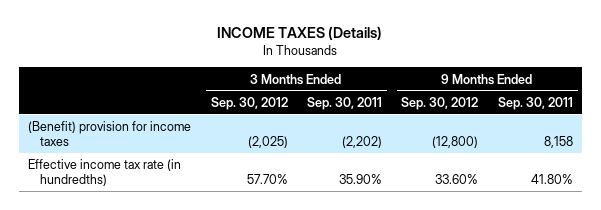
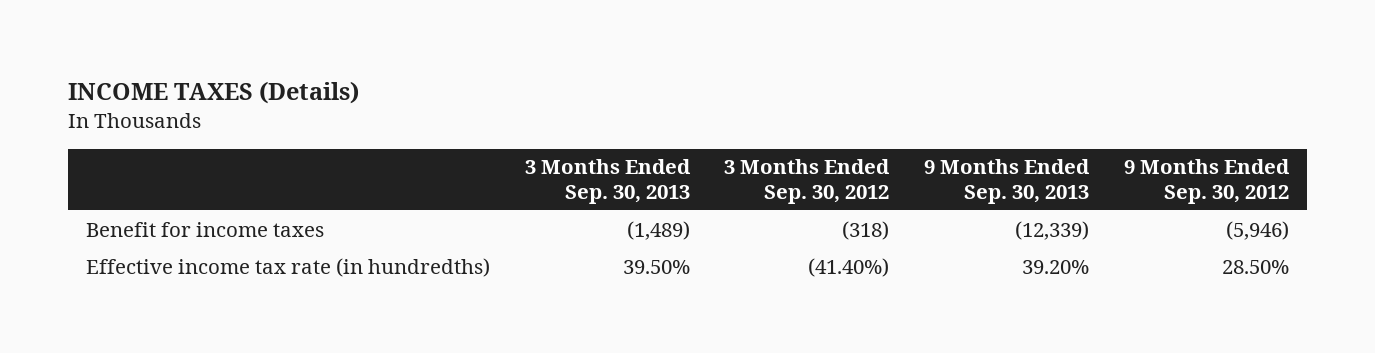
[306,96,382,110] Sep. 30, 2011 -> none
[497,96,573,110] Sep. 30, 2011 -> none
none -> [524,159,691,204] 3 Months Ended Sep. 30, 2013
none -> [924,159,1091,204] 9 Months Ended Sep. 30, 2013
[28,121,192,146] (Benefit) provision for income taxes -> [85,221,324,237] Benefit for income taxes
[247,135,288,148] (2,025) -> [842,220,890,240] (318)
[432,135,479,148] (12,800) -> [1226,220,1290,240] (5,946)
[246,173,288,184] 57.70% -> [808,257,890,277] (41.40%)
[435,173,479,184] 33.60% -> [1222,259,1290,274] 28.50%

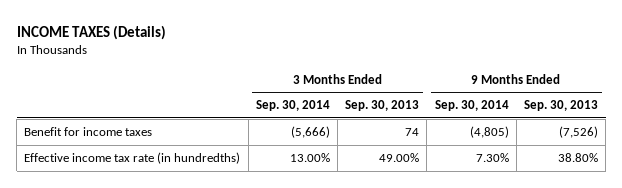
[724,159,891,204] 3 Months Ended Sep. 30, 2012 -> none
[1124,159,1291,204] 9 Months Ended Sep. 30, 2012 -> none
none -> [255,100,330,112] Sep. 30, 2014
none -> [434,100,509,112] Sep. 30, 2014
[626,220,690,240] (1,489) -> [405,127,420,136] 74
[1015,220,1090,240] (12,339) -> [558,125,598,138] (7,526)
[622,259,690,274] 39.50% -> [379,152,420,162] 49.00%
[1022,259,1090,274] 39.20% -> [557,152,598,162] 38.80%

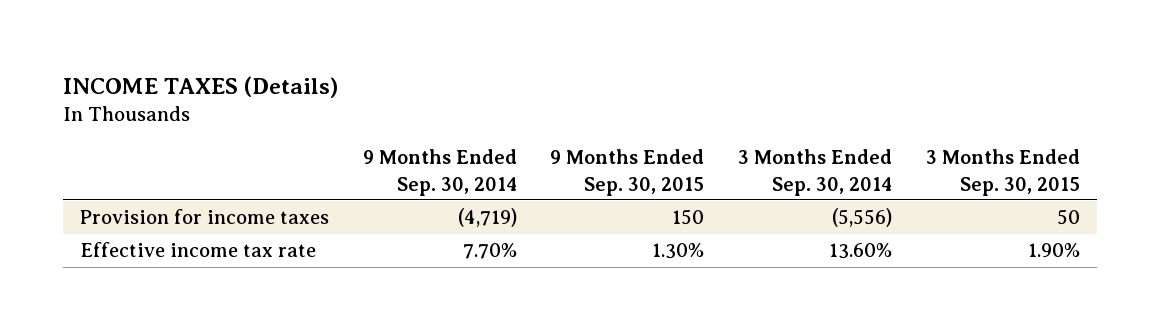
[345,100,420,112] Sep. 30, 2013 -> none
[523,100,598,112] Sep. 30, 2013 -> none
none -> [550,149,705,196] 9 Months Ended Sep. 30, 2015
none -> [926,149,1081,196] 3 Months Ended Sep. 30, 2015
[24,126,153,136] Benefit for income taxes -> [79,209,329,225] Provision for income taxes
[290,125,330,138] (5,666) -> [832,208,893,228] (5,556)
[469,125,509,138] (4,805) -> [457,208,517,228] (4,719)
[24,151,241,164] Effective income tax rate (in hundredths) -> [79,242,316,258] Effective income tax rate
[289,152,330,162] 13.00% -> [829,243,893,260] 13.60%
[475,152,509,162] 7.30% -> [462,243,517,260] 7.70%

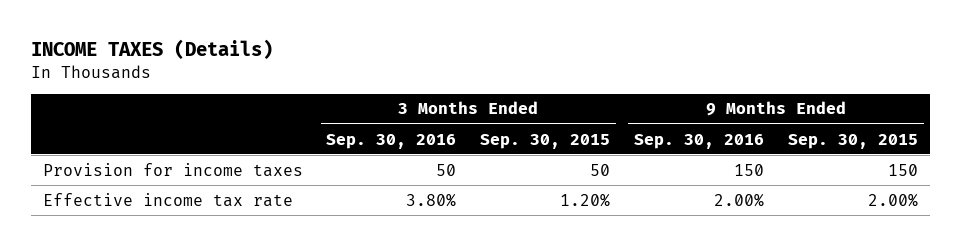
[362,149,517,196] 9 Months Ended Sep. 30, 2014 -> none
[738,149,893,196] 3 Months Ended Sep. 30, 2014 -> none
none -> [326,133,457,149] Sep. 30, 2016
none -> [634,133,765,149] Sep. 30, 2016
[652,243,705,260] 1.30% -> [868,192,919,207] 2.00%
[1028,243,1081,258] 1.90% -> [560,192,611,207] 1.20%

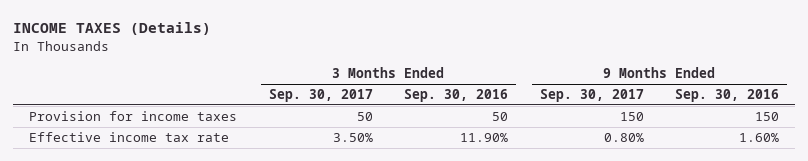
[480,133,611,149] Sep. 30, 2015 -> none
[788,133,919,149] Sep. 30, 2015 -> none
none -> [268,89,373,103] Sep. 30, 2017
none -> [539,89,644,103] Sep. 30, 2017
[406,192,457,207] 3.80% -> [460,132,509,142] 11.90%
[714,192,765,207] 2.00% -> [739,132,780,142] 1.60%

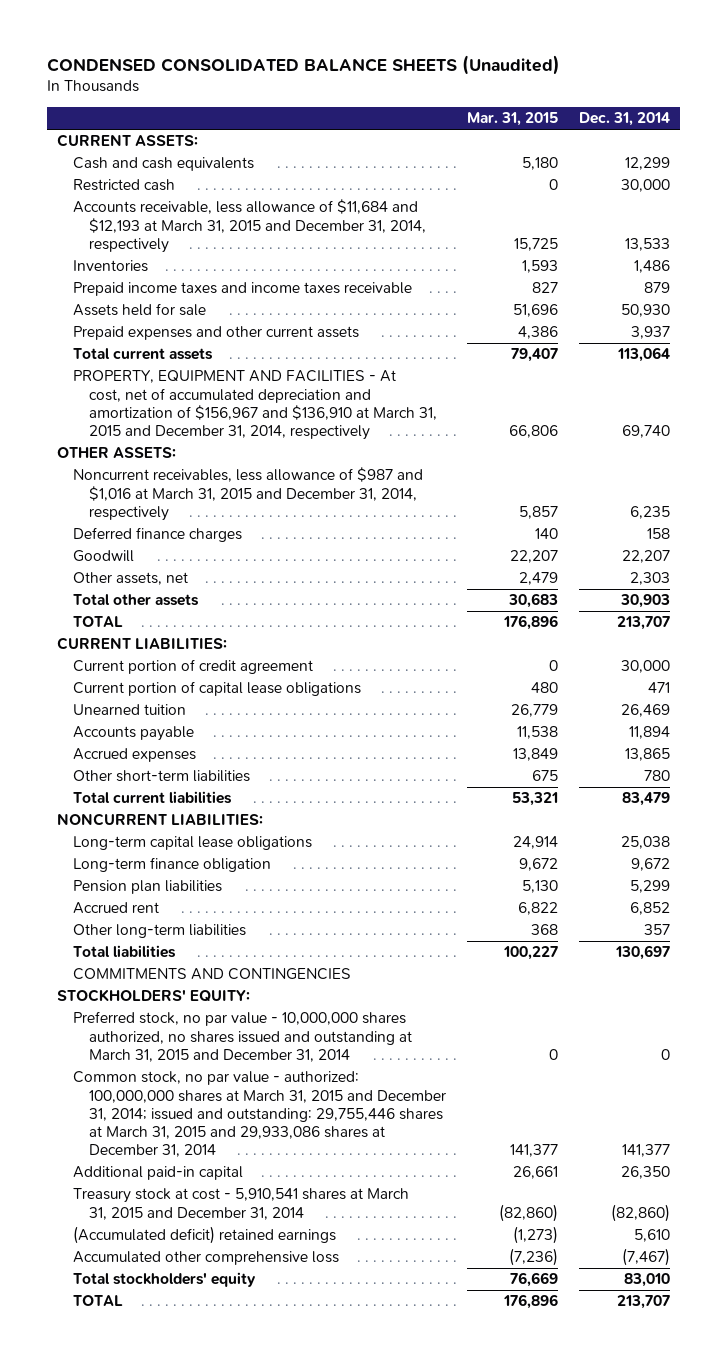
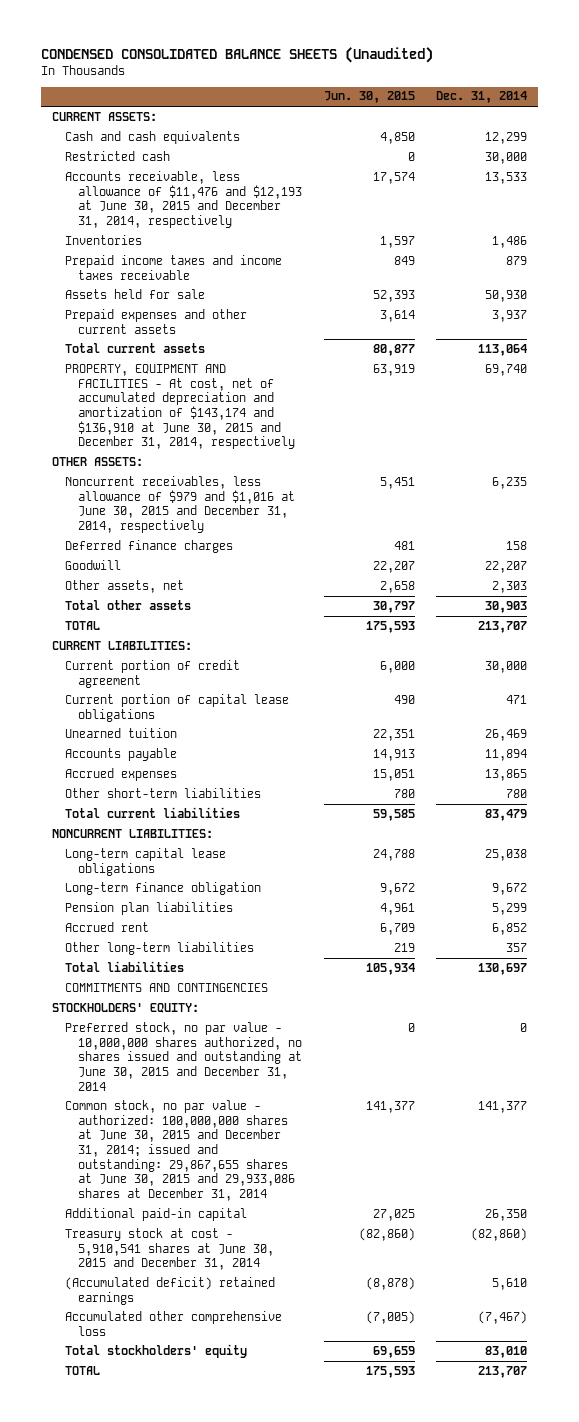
[467,112,559,127] Mar. 31, 2015 -> none
none -> [323,91,415,104] Jun. 30, 2015
[73,199,427,253] Accounts receivable, less allowance of $11,684 and $12,193 at March 31, 2015 and December 31, 2014, respectively -> [64,170,303,228] Accounts receivable, less allowance of $11,476 and $12,193 at June 30, 2015 and December 31, 2014, respectively
[73,370,438,440] PROPERTY, EQUIPMENT AND FACILITIES - At cost, net of accumulated depreciation and amortization of $156,967 and $136,910 at March 31, 2015 and December 31, 2014, respectively -> [64,363,296,450] PROPERTY, EQUIPMENT AND FACILITIES - At cost, net of accumulated depreciation and amortization of $143,174 and $136,910 at June 30, 2015 and December 31, 2014, respectively
[73,467,424,521] Noncurrent receivables, less allowance of $987 and $1,016 at March 31, 2015 and December 31, 2014, respectively -> [64,475,296,533] Noncurrent receivables, less allowance of $979 and $1,016 at June 30, 2015 and December 31, 2014, respectively
[73,1011,413,1062] Preferred stock, no par value - 10,000,000 shares authorized, no shares issued and outstanding at March 31, 2015 and December 31, 2014 -> [64,1021,303,1091] Preferred stock, no par value - 10,000,000 shares authorized, no shares issued and outstanding at June 30, 2015 and December 31, 2014
[73,1071,447,1157] Common stock, no par value - authorized: 100,000,000 shares at March 31, 2015 and December 31, 2014; issued and outstanding: 29,755,446 shares at March 31, 2015 and 29,933,086 shares at December 31, 2014 -> [64,1099,296,1201] Common stock, no par value - authorized: 100,000,000 shares at June 30, 2015 and December 31, 2014; issued and outstanding: 29,867,655 shares at June 30, 2015 and 29,933,086 shares at December 31, 2014
[73,1188,410,1220] Treasury stock at cost - 5,910,541 shares at March 31, 2015 and December 31, 2014 -> [64,1227,275,1271] Treasury stock at cost - 5,910,541 shares at June 30, 2015 and December 31, 2014

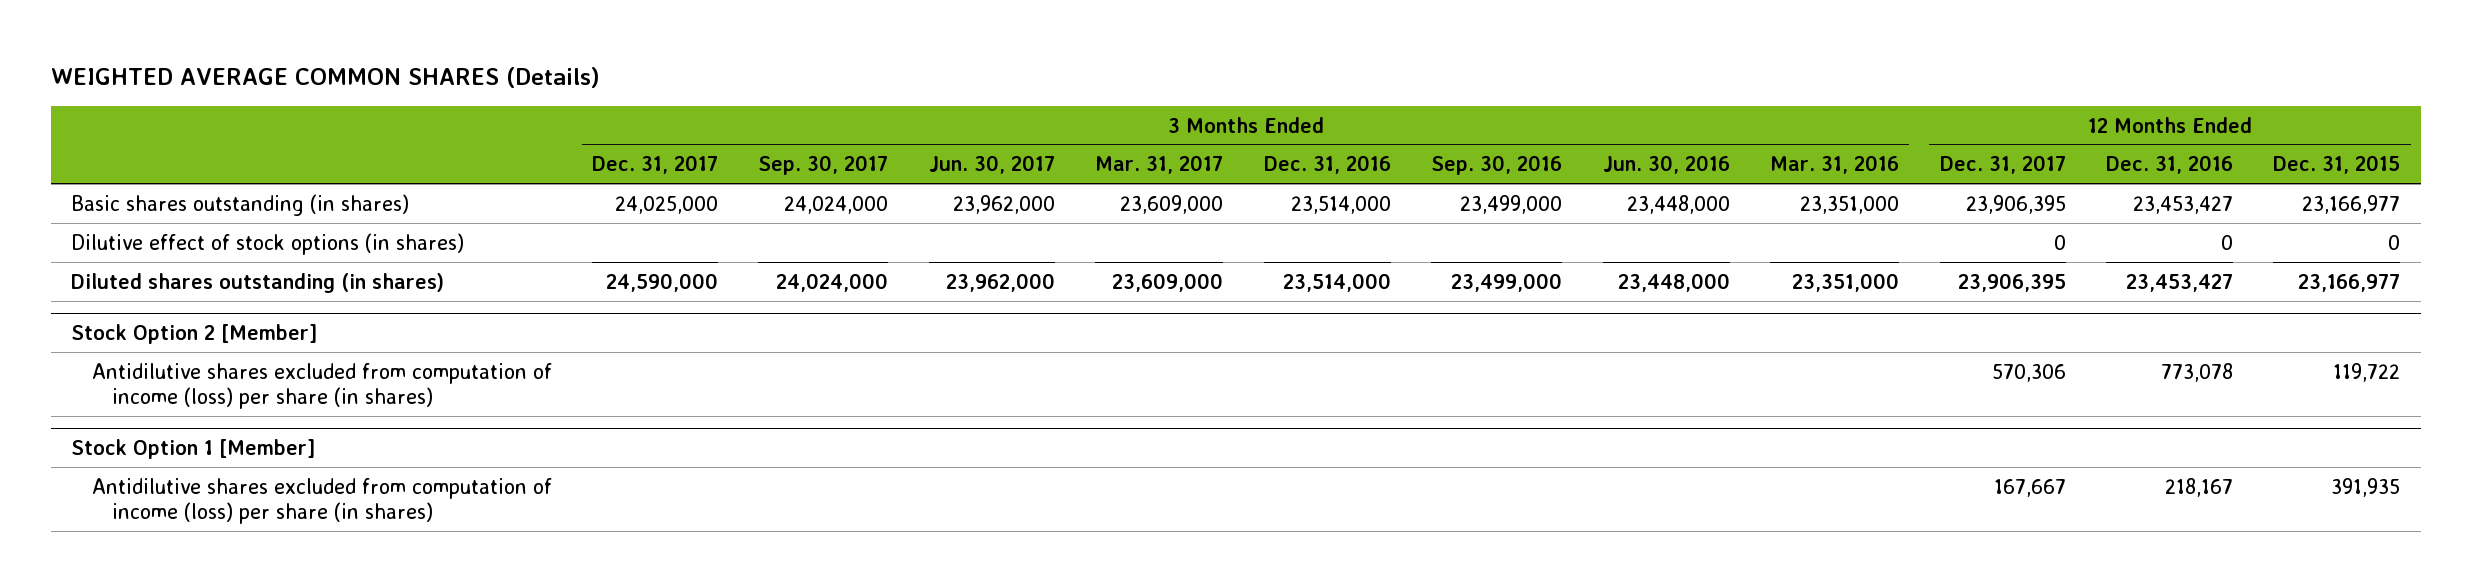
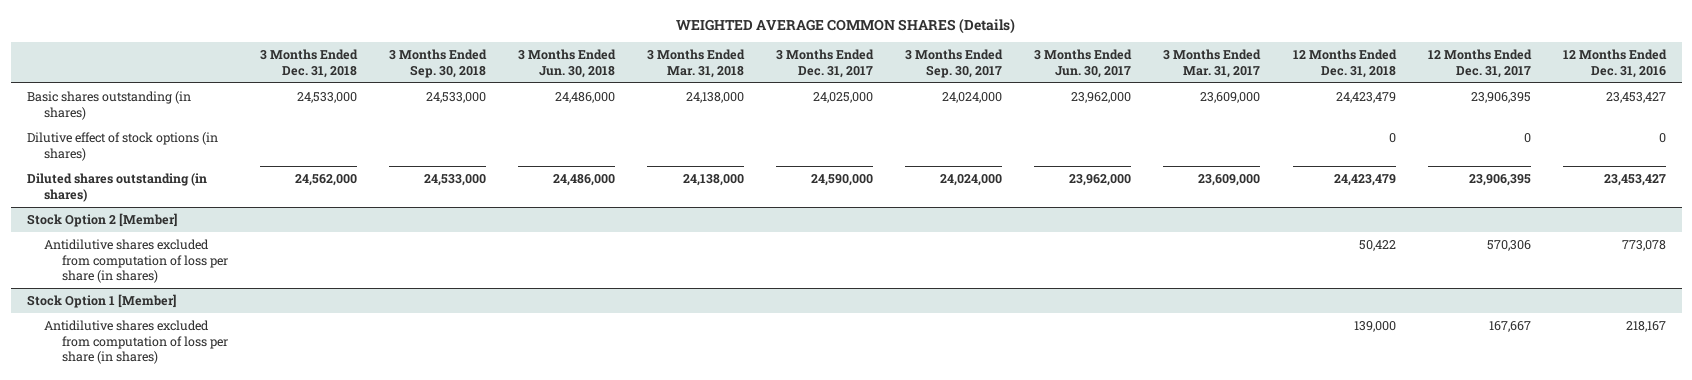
[1263,155,1391,175] Dec. 31, 2016 -> none
[1431,155,1563,176] Sep. 30, 2016 -> none
[1602,155,1730,175] Jun. 30, 2016 -> none
[1770,155,1900,175] Mar. 31, 2016 -> none
[2273,155,2401,175] Dec. 31, 2015 -> none
none -> [260,49,359,78] 3 Months Ended Dec. 31, 2018
none -> [389,49,488,78] 3 Months Ended Sep. 30, 2018
none -> [518,49,617,78] 3 Months Ended Jun. 30, 2018
none -> [647,49,746,78] 3 Months Ended Mar. 31, 2018
none -> [1292,49,1397,78] 12 Months Ended Dec. 31, 2018
[91,362,552,409] Antidilutive shares excluded from computation of income (loss) per share (in shares) -> [44,238,229,284] Antidilutive shares excluded from computation of loss per share (in shares)
[91,477,552,524] Antidilutive shares excluded from computation of income (loss) per share (in shares) -> [44,319,229,365] Antidilutive shares excluded from computation of loss per share (in shares)

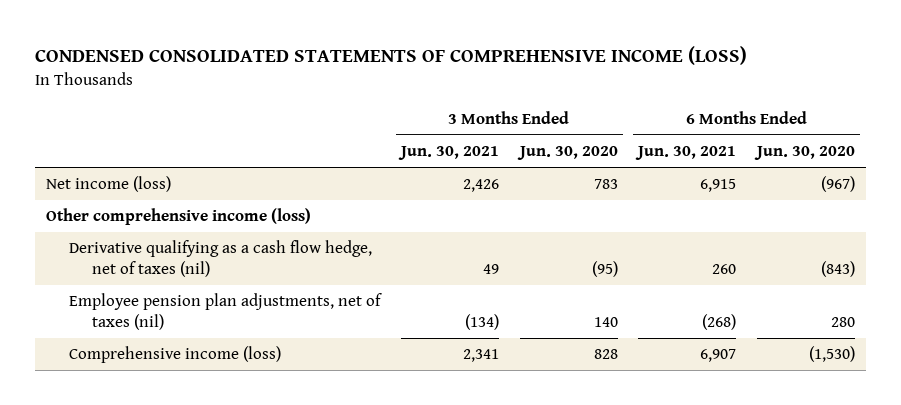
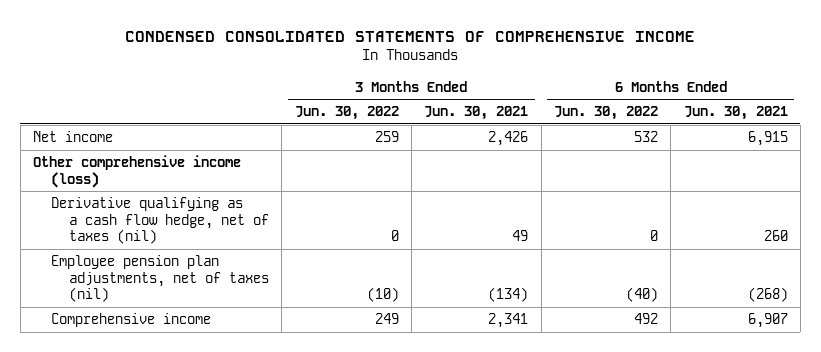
[35,46,748,66] CONDENSED CONSOLIDATED STATEMENTS OF COMPREHENSIVE INCOME (LOSS) -> [125,30,696,42] CONDENSED CONSOLIDATED STATEMENTS OF COMPREHENSIVE INCOME
[516,146,618,161] Jun. 30, 2020 -> none
[754,146,856,161] Jun. 30, 2020 -> none
none -> [294,106,399,121] Jun. 30, 2022
none -> [553,106,658,121] Jun. 30, 2022
[45,176,171,193] Net income (loss) -> [33,131,114,143] Net income
[68,346,281,364] Comprehensive income (loss) -> [50,313,211,328] Comprehensive income

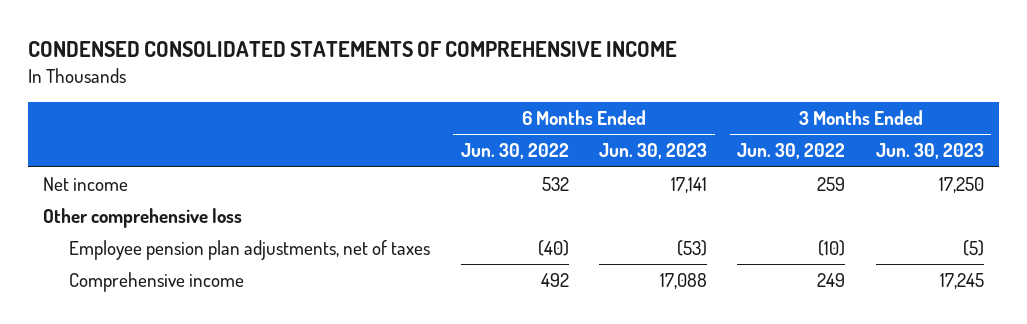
[424,106,529,121] Jun. 30, 2021 -> none
[683,106,788,121] Jun. 30, 2021 -> none
none -> [599,143,708,160] Jun. 30, 2023
none -> [875,143,984,160] Jun. 30, 2023
[50,197,269,245] Derivative qualifying as a cash flow hedge, net of taxes (nil) -> none
[33,155,242,188] Other comprehensive income (loss) -> [42,208,242,229] Other comprehensive loss
[50,255,269,303] Employee pension plan adjustments, net of taxes (nil) -> [69,240,431,261] Employee pension plan adjustments, net of taxes

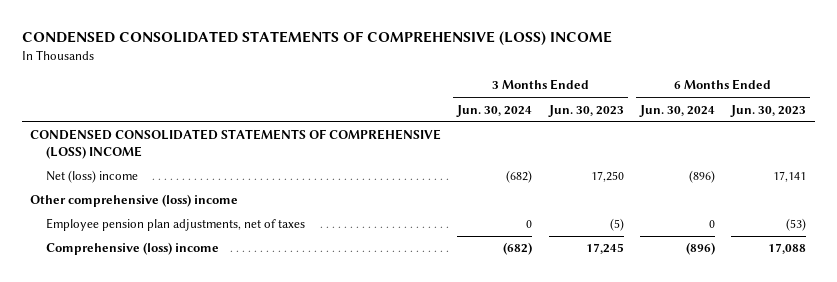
[27,41,677,58] CONDENSED CONSOLIDATED STATEMENTS OF COMPREHENSIVE INCOME -> [21,31,612,47] CONDENSED CONSOLIDATED STATEMENTS OF COMPREHENSIVE (LOSS) INCOME
[460,143,569,160] Jun. 30, 2022 -> none
[737,143,846,160] Jun. 30, 2022 -> none
none -> [456,104,533,117] Jun. 30, 2024
none -> [639,104,716,117] Jun. 30, 2024
none -> [30,129,442,160] CONDENSED CONSOLIDATED STATEMENTS OF COMPREHENSIVE (LOSS) INCOME
[42,177,128,192] Net income -> [45,170,138,184] Net (loss) income
[42,208,242,229] Other comprehensive loss -> [30,194,239,208] Other comprehensive (loss) income
[69,272,245,293] Comprehensive income -> [45,242,219,256] Comprehensive (loss) income

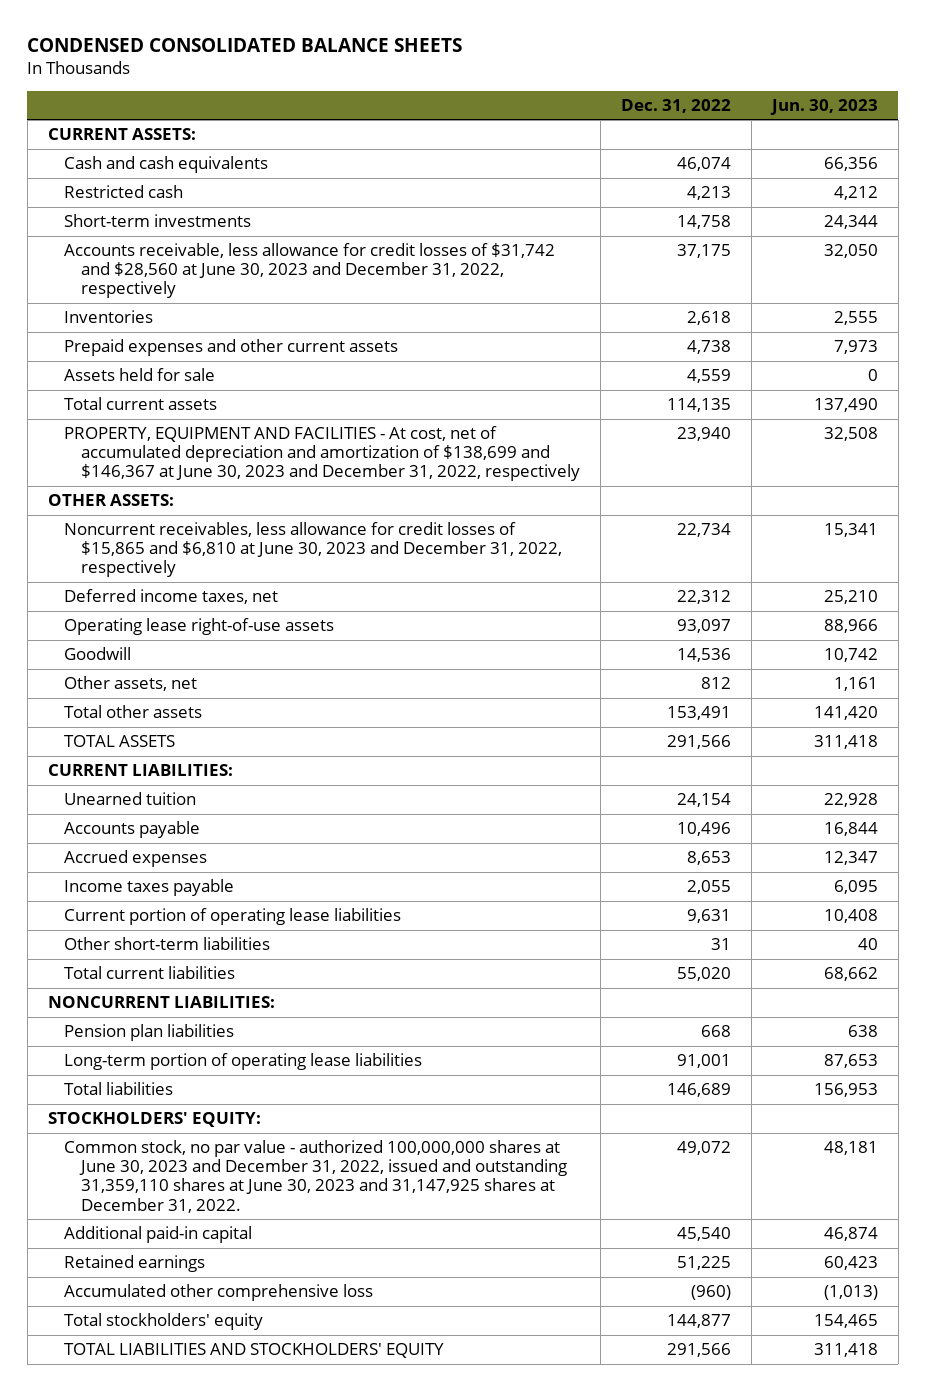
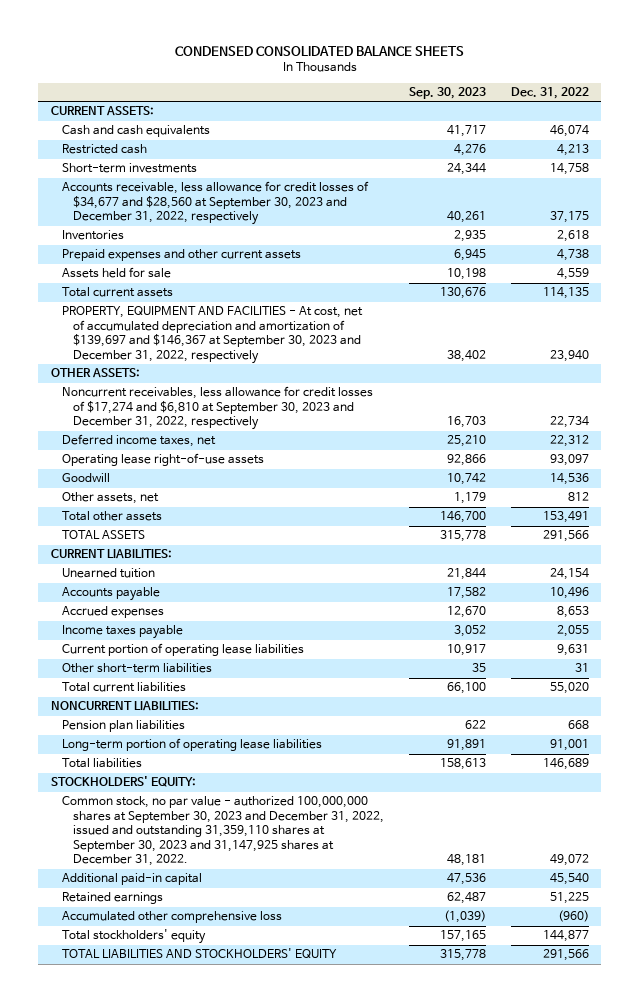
[769,98,878,115] Jun. 30, 2023 -> none
none -> [408,87,486,100] Sep. 30, 2023
[64,243,556,299] Accounts receivable, less allowance for credit losses of $31,742 and $28,560 at June 30, 2023 and December 31, 2022, respectively -> [61,181,369,226] Accounts receivable, less allowance for credit losses of $34,677 and $28,560 at September 30, 2023 and December 31, 2022, respectively
[64,426,580,482] PROPERTY, EQUIPMENT AND FACILITIES - At cost, net of accumulated depreciation and amortization of $138,699 and $146,367 at June 30, 2023 and December 31, 2022, respectively -> [61,306,363,364] PROPERTY, EQUIPMENT AND FACILITIES - At cost, net of accumulated depreciation and amortization of $139,697 and $146,367 at September 30, 2023 and December 31, 2022, respectively
[64,522,562,578] Noncurrent receivables, less allowance for credit losses of $15,865 and $6,810 at June 30, 2023 and December 31, 2022, respectively -> [61,386,373,431] Noncurrent receivables, less allowance for credit losses of $17,274 and $6,810 at September 30, 2023 and December 31, 2022, respectively
[64,1140,567,1213] Common stock, no par value - authorized 100,000,000 shares at June 30, 2023 and December 31, 2022, issued and outstanding 31,359,110 shares at June 30, 2023 and 31,147,925 shares at December 31, 2022. -> [61,796,385,867] Common stock, no par value - authorized 100,000,000 shares at September 30, 2023 and December 31, 2022, issued and outstanding 31,359,110 shares at September 30, 2023 and 31,147,925 shares at December 31, 2022.

